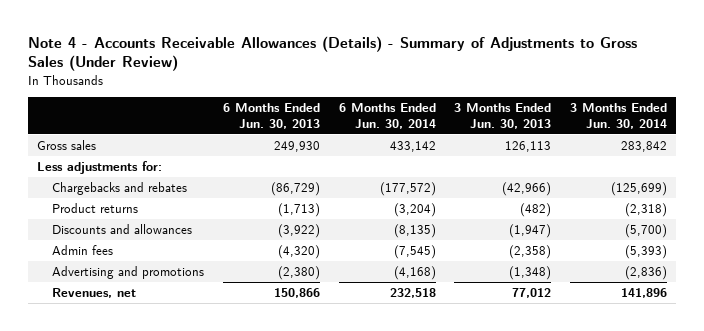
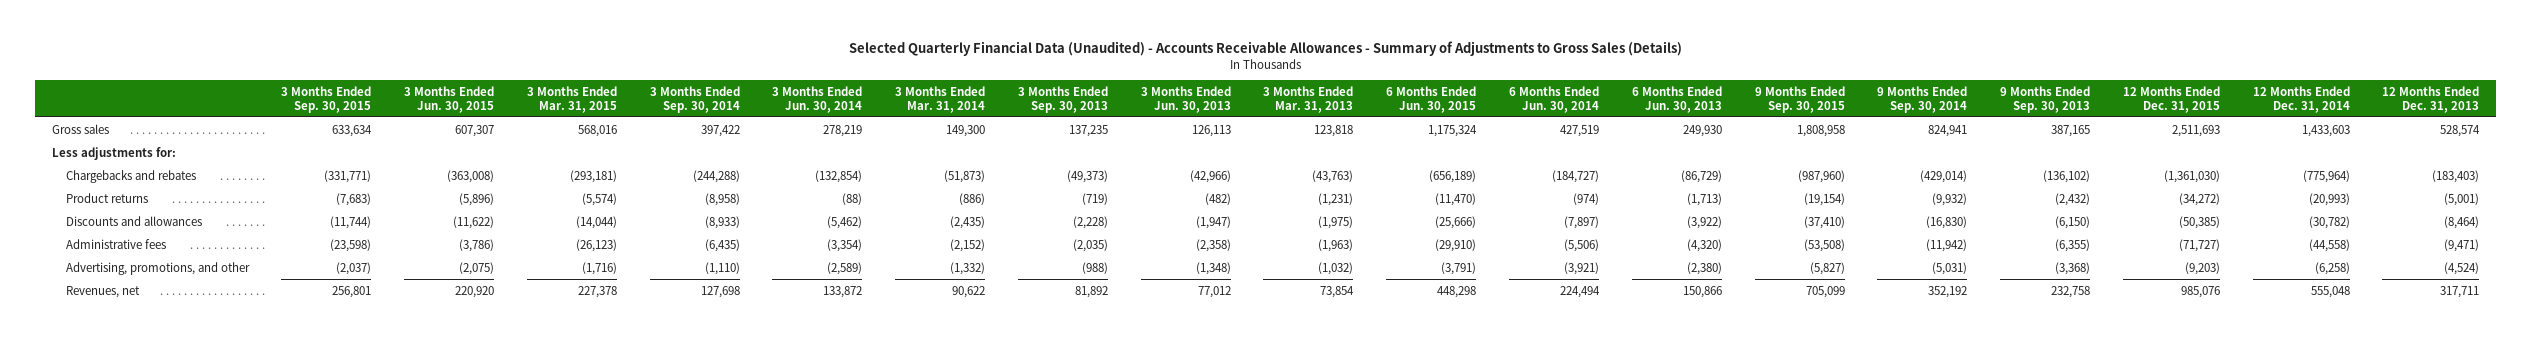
[27,35,637,72] Note 4 - Accounts Receivable Allowances (Details) - Summary of Adjustments to Gross Sales (Under Review) -> [848,41,1682,57] Selected Quarterly Financial Data (Unaudited) - Accounts Receivable Allowances - Summary of Adjustments to Gross Sales (Details)
none -> [281,85,372,113] 3 Months Ended Sep. 30, 2015
none -> [404,85,495,113] 3 Months Ended Jun. 30, 2015
none -> [526,85,617,113] 3 Months Ended Mar. 31, 2015
none -> [649,85,740,113] 3 Months Ended Sep. 30, 2014
none -> [895,85,986,113] 3 Months Ended Mar. 31, 2014
none -> [1017,85,1108,113] 3 Months Ended Sep. 30, 2013
none -> [1263,85,1354,113] 3 Months Ended Mar. 31, 2013
none -> [1386,85,1477,113] 6 Months Ended Jun. 30, 2015
none -> [1754,85,1845,113] 9 Months Ended Sep. 30, 2015
none -> [1877,85,1968,113] 9 Months Ended Sep. 30, 2014
none -> [2000,85,2091,113] 9 Months Ended Sep. 30, 2013
none -> [2122,85,2220,113] 12 Months Ended Dec. 31, 2015
none -> [2252,85,2350,113] 12 Months Ended Dec. 31, 2014
none -> [2382,85,2480,113] 12 Months Ended Dec. 31, 2013
[389,141,436,153] 433,142 -> [1560,124,1600,137] 427,519
[621,141,668,153] 283,842 -> [823,124,863,137] 278,219
[379,182,436,197] (177,572) -> [1552,169,1600,183] (184,727)
[611,182,668,197] (125,699) -> [815,169,863,183] (132,854)
[393,203,436,218] (3,204) -> [1573,192,1600,205] (974)
[625,203,668,218] (2,318) -> [842,192,863,205] (88)
[393,224,436,239] (8,135) -> [1564,215,1600,229] (7,897)
[625,224,668,239] (5,700) -> [827,215,863,229] (5,462)
[52,245,114,256] Admin fees -> [65,238,166,249] Administrative fees
[393,245,436,260] (7,545) -> [1564,238,1600,252] (5,506)
[625,245,668,260] (5,393) -> [827,238,863,252] (3,354)
[52,266,205,280] Advertising and promotions -> [65,261,250,275] Advertising, promotions, and other
[393,266,436,281] (4,168) -> [1564,261,1600,275] (3,921)
[625,266,668,281] (2,836) -> [827,261,863,275] (2,589)
[389,288,436,299] 232,518 -> [1560,285,1601,298] 224,494
[621,288,668,299] 141,896 -> [823,285,863,298] 133,872

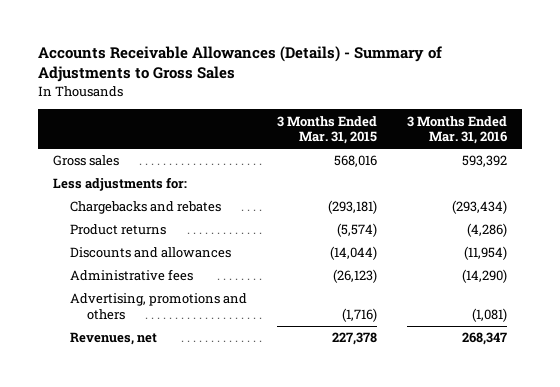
[848,41,1682,57] Selected Quarterly Financial Data (Unaudited) - Accounts Receivable Allowances - Summary of Adjustments to Gross Sales (Details) -> [37,46,442,83] Accounts Receivable Allowances (Details) - Summary of Adjustments to Gross Sales
[281,85,372,113] 3 Months Ended Sep. 30, 2015 -> none
[404,85,495,113] 3 Months Ended Jun. 30, 2015 -> none
[649,85,740,113] 3 Months Ended Sep. 30, 2014 -> none
[772,85,863,113] 3 Months Ended Jun. 30, 2014 -> none
[895,85,986,113] 3 Months Ended Mar. 31, 2014 -> none
[1017,85,1108,113] 3 Months Ended Sep. 30, 2013 -> none
[1140,85,1231,113] 3 Months Ended Jun. 30, 2013 -> none
[1263,85,1354,113] 3 Months Ended Mar. 31, 2013 -> none
[1386,85,1477,113] 6 Months Ended Jun. 30, 2015 -> none
[1509,85,1600,113] 6 Months Ended Jun. 30, 2014 -> none
[1631,85,1722,113] 6 Months Ended Jun. 30, 2013 -> none
[1754,85,1845,113] 9 Months Ended Sep. 30, 2015 -> none
[1877,85,1968,113] 9 Months Ended Sep. 30, 2014 -> none
[2000,85,2091,113] 9 Months Ended Sep. 30, 2013 -> none
[2122,85,2220,113] 12 Months Ended Dec. 31, 2015 -> none
[2252,85,2350,113] 12 Months Ended Dec. 31, 2014 -> none
[2382,85,2480,113] 12 Months Ended Dec. 31, 2013 -> none
none -> [407,115,508,145] 3 Months Ended Mar. 31, 2016
[65,261,250,275] Advertising, promotions, and other -> [69,293,247,320] Advertising, promotions and others

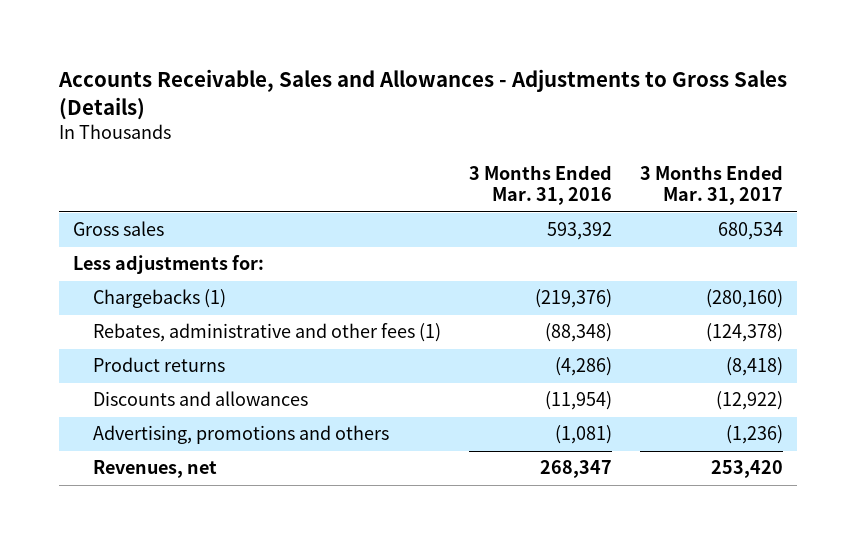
[37,46,442,83] Accounts Receivable Allowances (Details) - Summary of Adjustments to Gross Sales -> [58,68,788,120] Accounts Receivable, Sales and Allowances - Adjustments to Gross Sales (Details)
[277,115,378,145] 3 Months Ended Mar. 31, 2015 -> none
none -> [639,164,783,206] 3 Months Ended Mar. 31, 2017
[69,201,221,215] Chargebacks and rebates -> none
none -> [92,289,226,309] Chargebacks (1)
none -> [92,323,441,343] Rebates, administrative and other fees (1)
[69,269,193,282] Administrative fees -> none

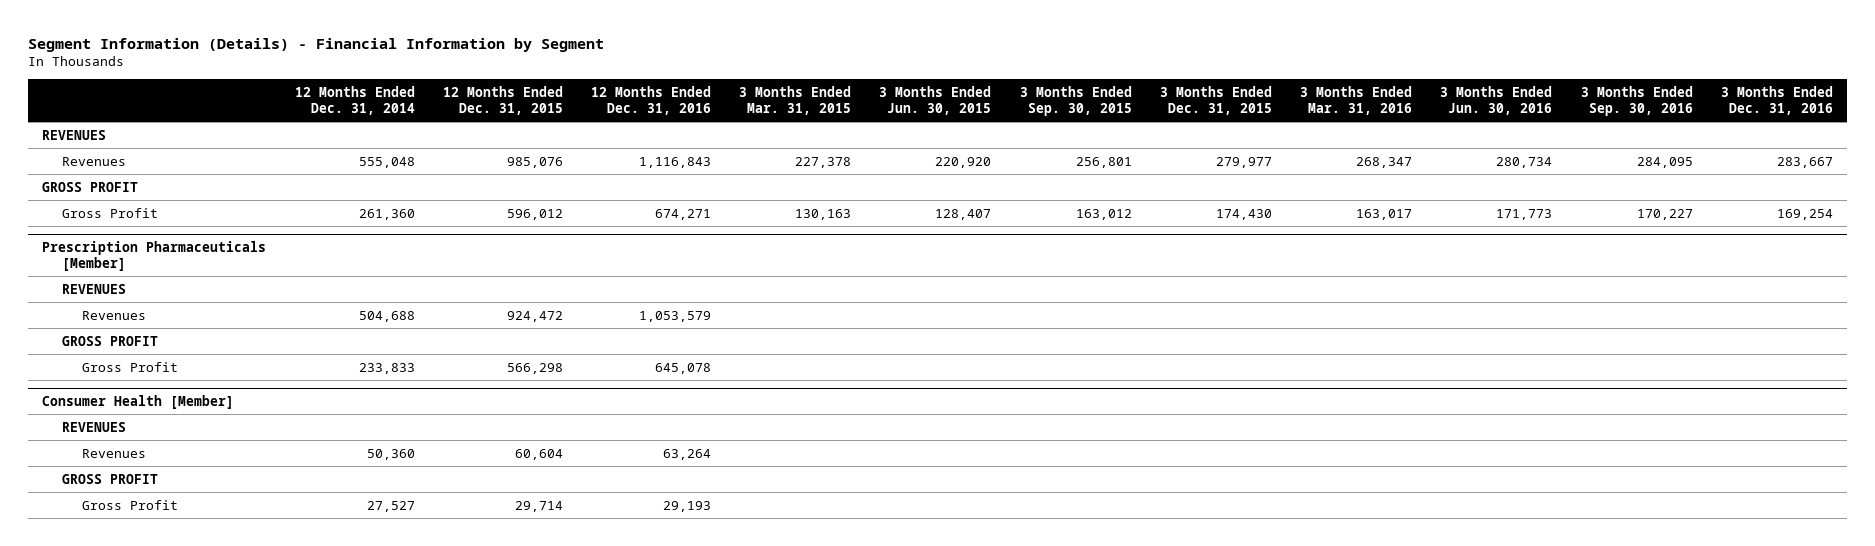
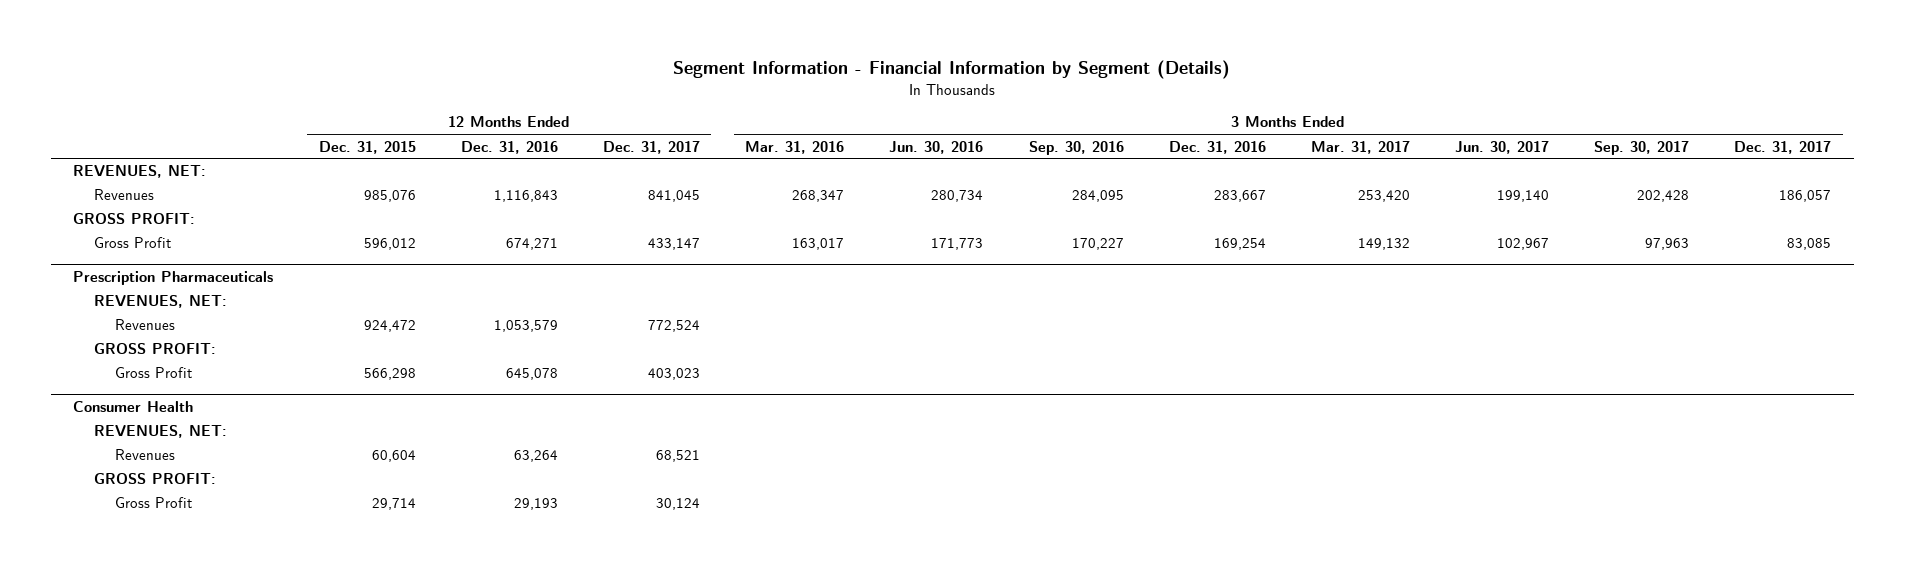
[28,37,605,52] Segment Information (Details) - Financial Information by Segment -> [673,60,1231,80] Segment Information - Financial Information by Segment (Details)
[294,85,415,115] 12 Months Ended Dec. 31, 2014 -> none
[739,85,852,115] 3 Months Ended Mar. 31, 2015 -> none
[879,85,992,115] 3 Months Ended Jun. 30, 2015 -> none
[1019,85,1132,116] 3 Months Ended Sep. 30, 2015 -> none
[1159,85,1272,115] 3 Months Ended Dec. 31, 2015 -> none
none -> [602,140,700,154] Dec. 31, 2017
none -> [1310,140,1410,154] Mar. 31, 2017
none -> [1455,140,1550,154] Jun. 30, 2017
none -> [1594,140,1690,155] Sep. 30, 2017
none -> [1734,140,1832,154] Dec. 31, 2017
[42,129,107,140] REVENUES -> [73,165,207,179] REVENUES, NET:
[42,181,139,192] GROSS PROFIT -> [73,213,196,225] GROSS PROFIT:
[42,240,267,271] Prescription Pharmaceuticals [Member] -> [73,271,274,286] Prescription Pharmaceuticals
[62,283,127,294] REVENUES -> [94,295,228,309] REVENUES, NET:
[62,335,159,346] GROSS PROFIT -> [94,343,217,355] GROSS PROFIT:
[42,394,235,409] Consumer Health [Member] -> [73,401,194,413] Consumer Health
[62,421,127,432] REVENUES -> [94,425,228,439] REVENUES, NET:
[62,473,159,484] GROSS PROFIT -> [94,473,217,485] GROSS PROFIT:

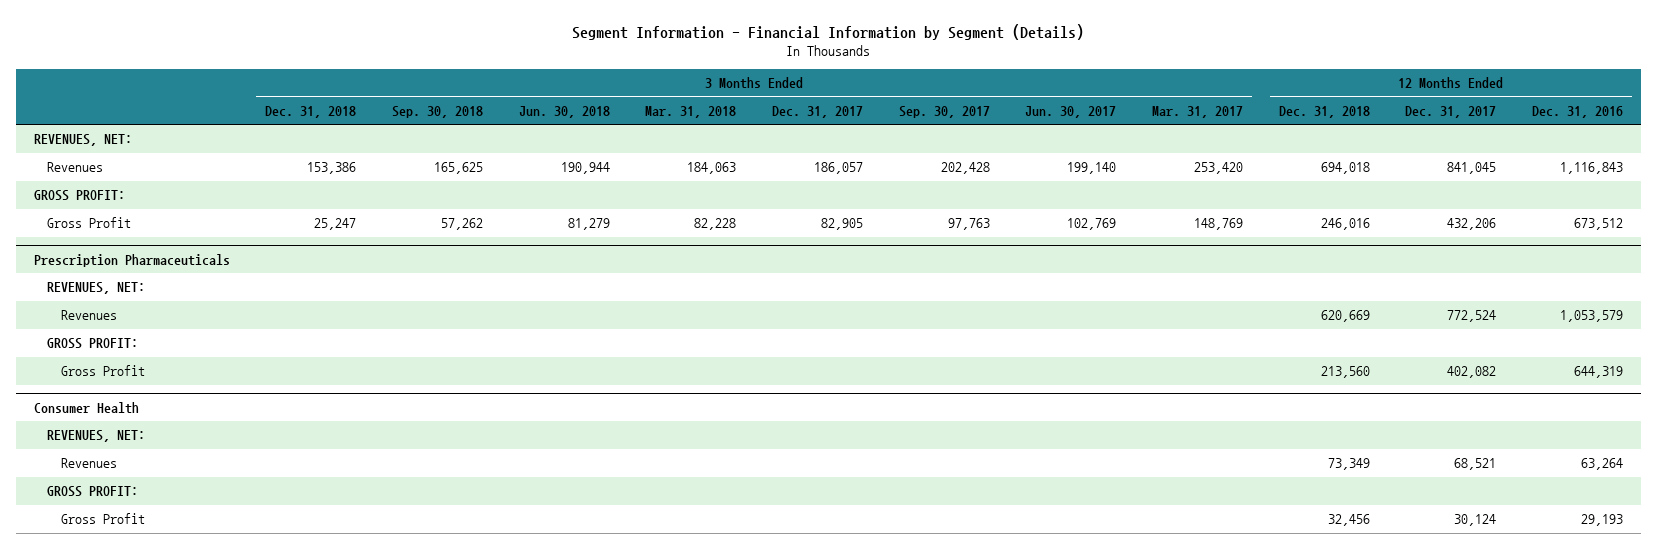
[318,140,416,154] Dec. 31, 2015 -> none
[745,140,845,154] Mar. 31, 2016 -> none
[889,140,984,154] Jun. 30, 2016 -> none
[1028,140,1124,155] Sep. 30, 2016 -> none
[1168,140,1266,154] Dec. 31, 2016 -> none
none -> [265,105,357,118] Dec. 31, 2018
none -> [391,105,483,118] Sep. 30, 2018
none -> [518,105,610,118] Jun. 30, 2018
none -> [645,105,737,118] Mar. 31, 2018
none -> [1278,105,1370,118] Dec. 31, 2018
[505,238,558,251] 674,271 -> [1573,218,1623,231] 673,512
[647,238,700,251] 433,147 -> [1447,218,1497,231] 432,206
[1357,238,1410,251] 149,132 -> [1193,218,1243,231] 148,769
[1497,238,1550,251] 102,967 -> [1067,218,1117,231] 102,769
[1645,238,1690,251] 97,963 -> [947,218,990,231] 97,763
[1787,238,1832,251] 83,085 -> [820,218,863,231] 82,905
[505,368,558,381] 645,078 -> [1573,366,1623,379] 644,319
[647,368,700,381] 403,023 -> [1447,366,1497,379] 402,082

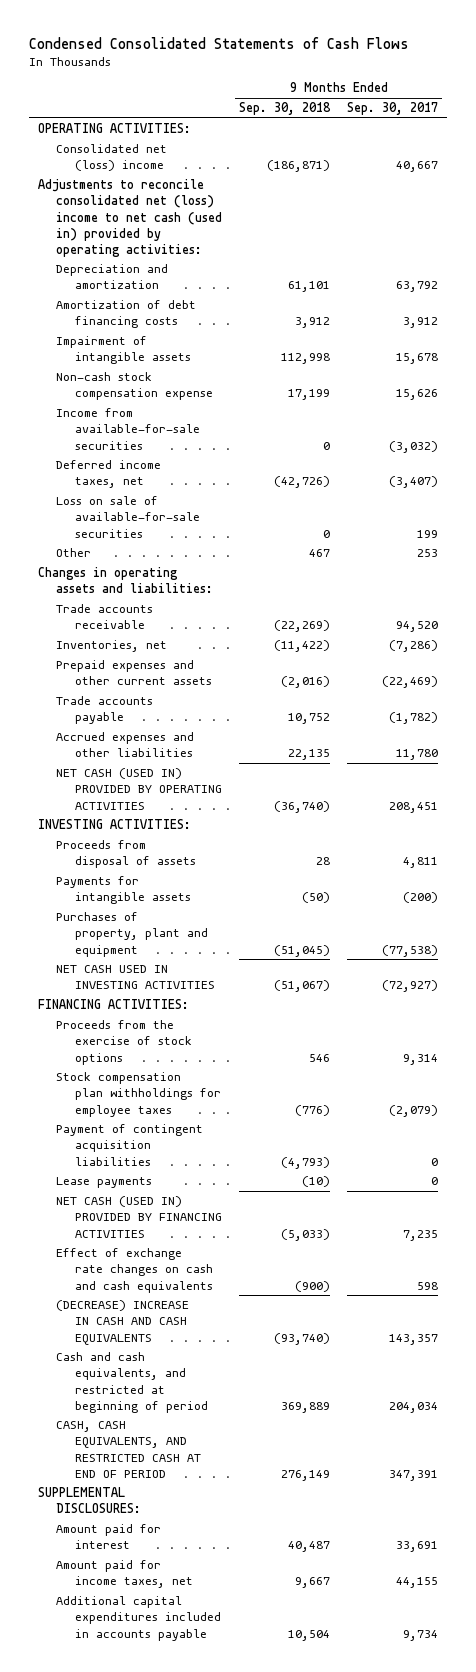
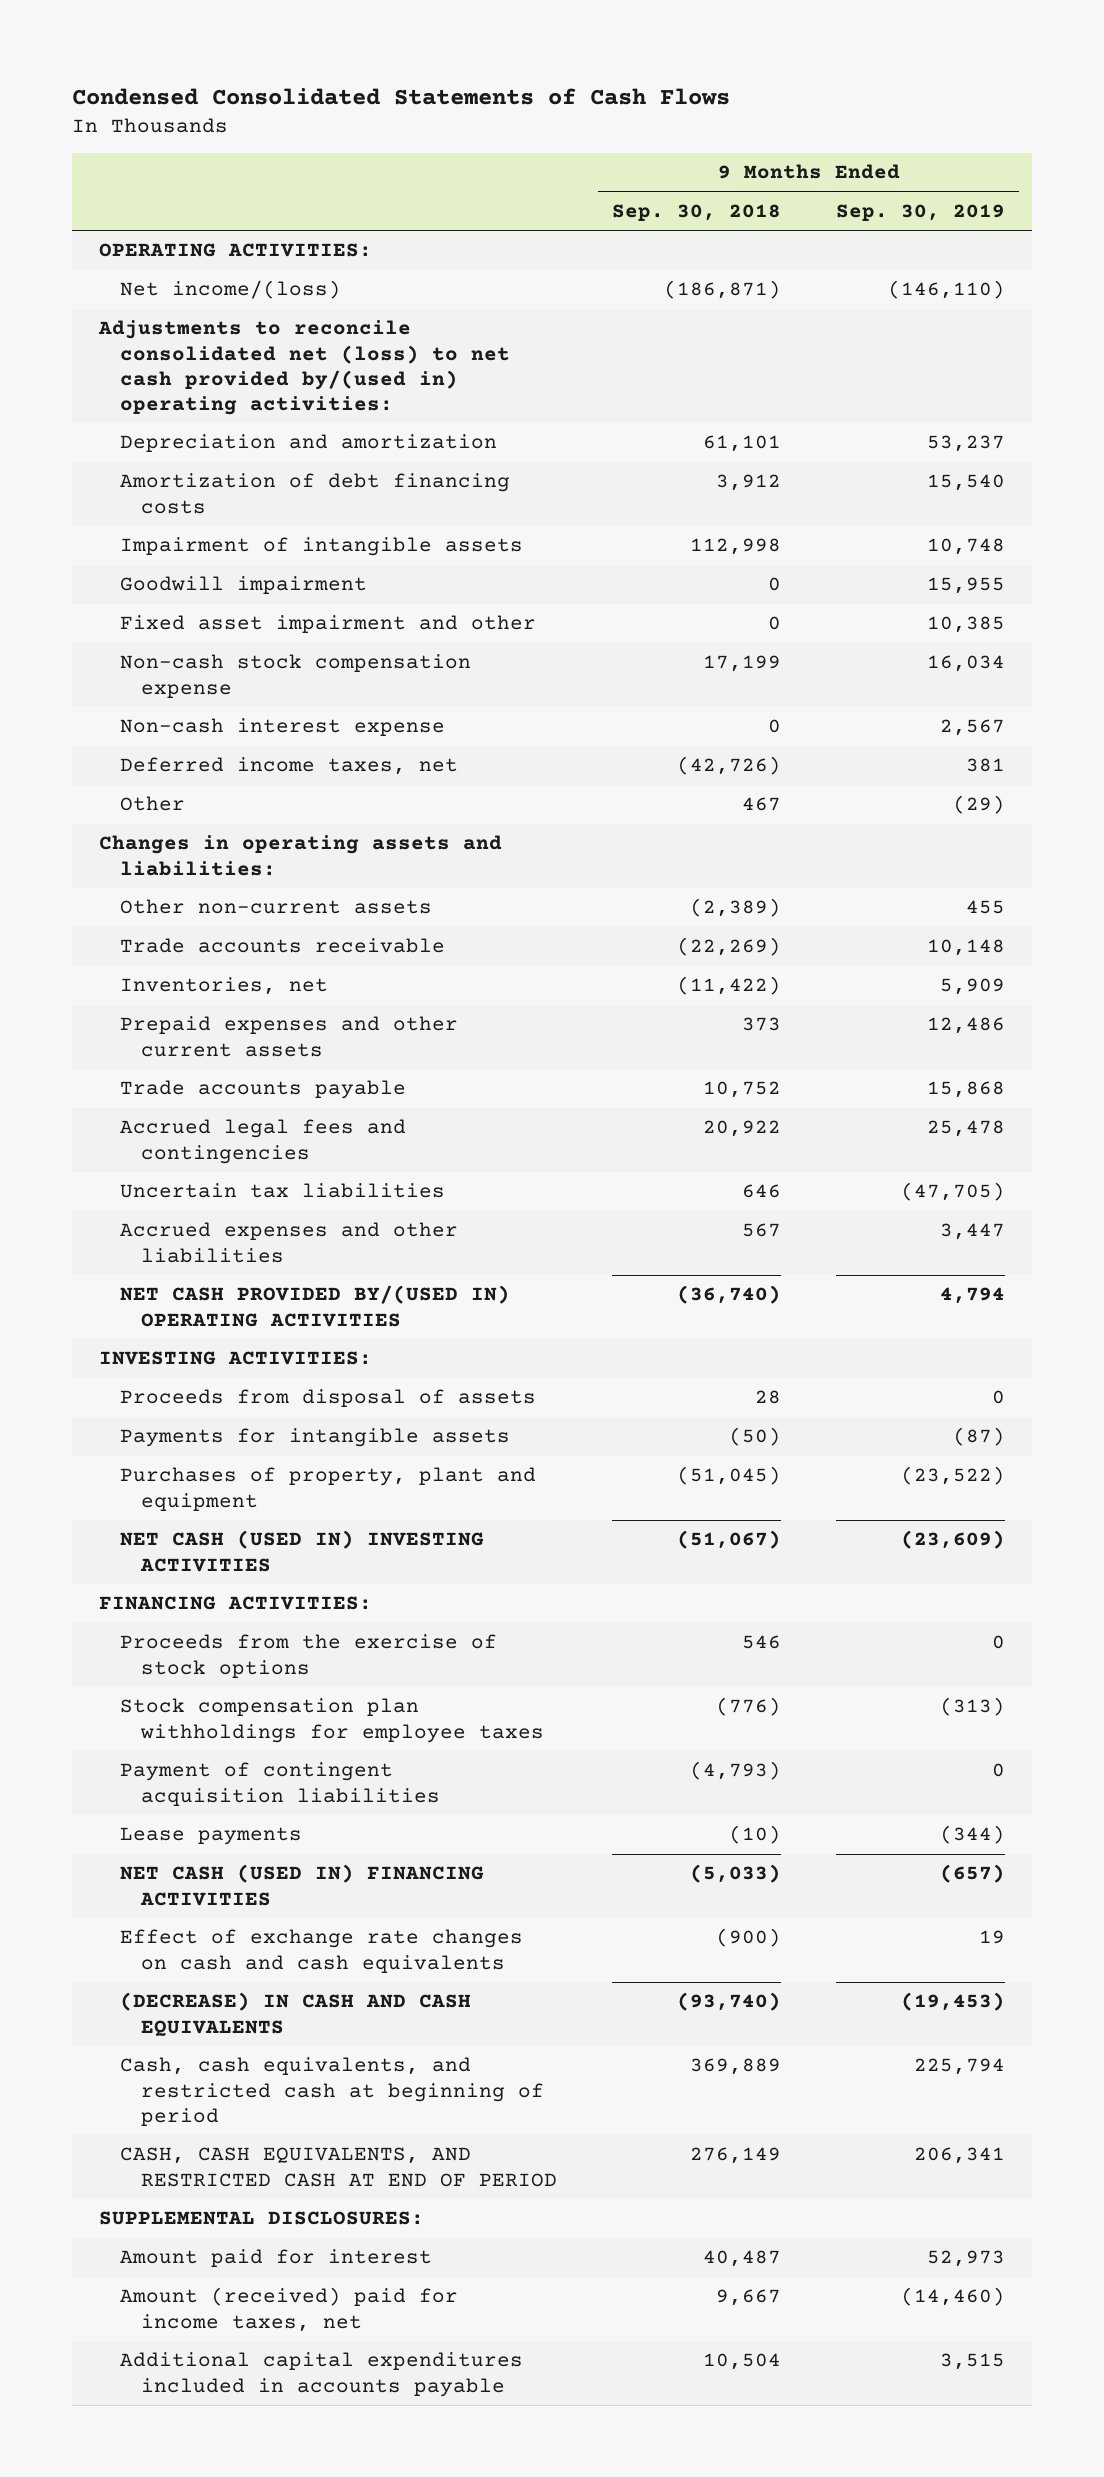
[347,102,439,116] Sep. 30, 2017 -> none
none -> [836,204,1006,222] Sep. 30, 2019
[56,144,168,172] Consolidated net (loss) income -> [120,280,342,300] Net income/(loss)
[37,179,223,257] Adjustments to reconcile consolidated net (loss) income to net cash (used in) provided by operating activities: -> [98,320,511,415] Adjustments to reconcile consolidated net (loss) to net cash provided by/(used in) operating activities:
none -> [120,576,368,595] Goodwill impairment
none -> [120,615,537,634] Fixed asset impairment and other
[56,408,200,450] Income from available-for-sale securities -> none
none -> [120,718,446,737] Non-cash interest expense
[56,496,200,538] Loss on sale of available-for-sale securities -> none
none -> [120,899,433,915] Other non-current assets
[281,676,331,689] (2,016) -> [742,1017,782,1032] 373
none -> [120,1119,407,1164] Accrued legal fees and contingencies
none -> [120,1183,446,1199] Uncertain tax liabilities
[288,749,331,761] 22,135 -> [742,1223,782,1238] 567
[56,768,222,810] NET CASH (USED IN) PROVIDED BY OPERATING ACTIVITIES -> [120,1285,511,1327] NET CASH PROVIDED BY/(USED IN) OPERATING ACTIVITIES
[56,965,215,990] NET CASH USED IN INVESTING ACTIVITIES -> [120,1530,485,1572] NET CASH (USED IN) INVESTING ACTIVITIES
[56,1196,222,1238] NET CASH (USED IN) PROVIDED BY FINANCING ACTIVITIES -> [120,1864,485,1906] NET CASH (USED IN) FINANCING ACTIVITIES
[56,1300,190,1345] (DECREASE) INCREASE IN CASH AND CASH EQUIVALENTS -> [120,1992,472,2037] (DECREASE) IN CASH AND CASH EQUIVALENTS
[56,1352,208,1413] Cash and cash equivalents, and restricted at beginning of period -> [120,2057,545,2126] Cash, cash equivalents, and restricted cash at beginning of period
[56,1560,193,1589] Amount paid for income taxes, net -> [120,2287,459,2332] Amount (received) paid for income taxes, net

